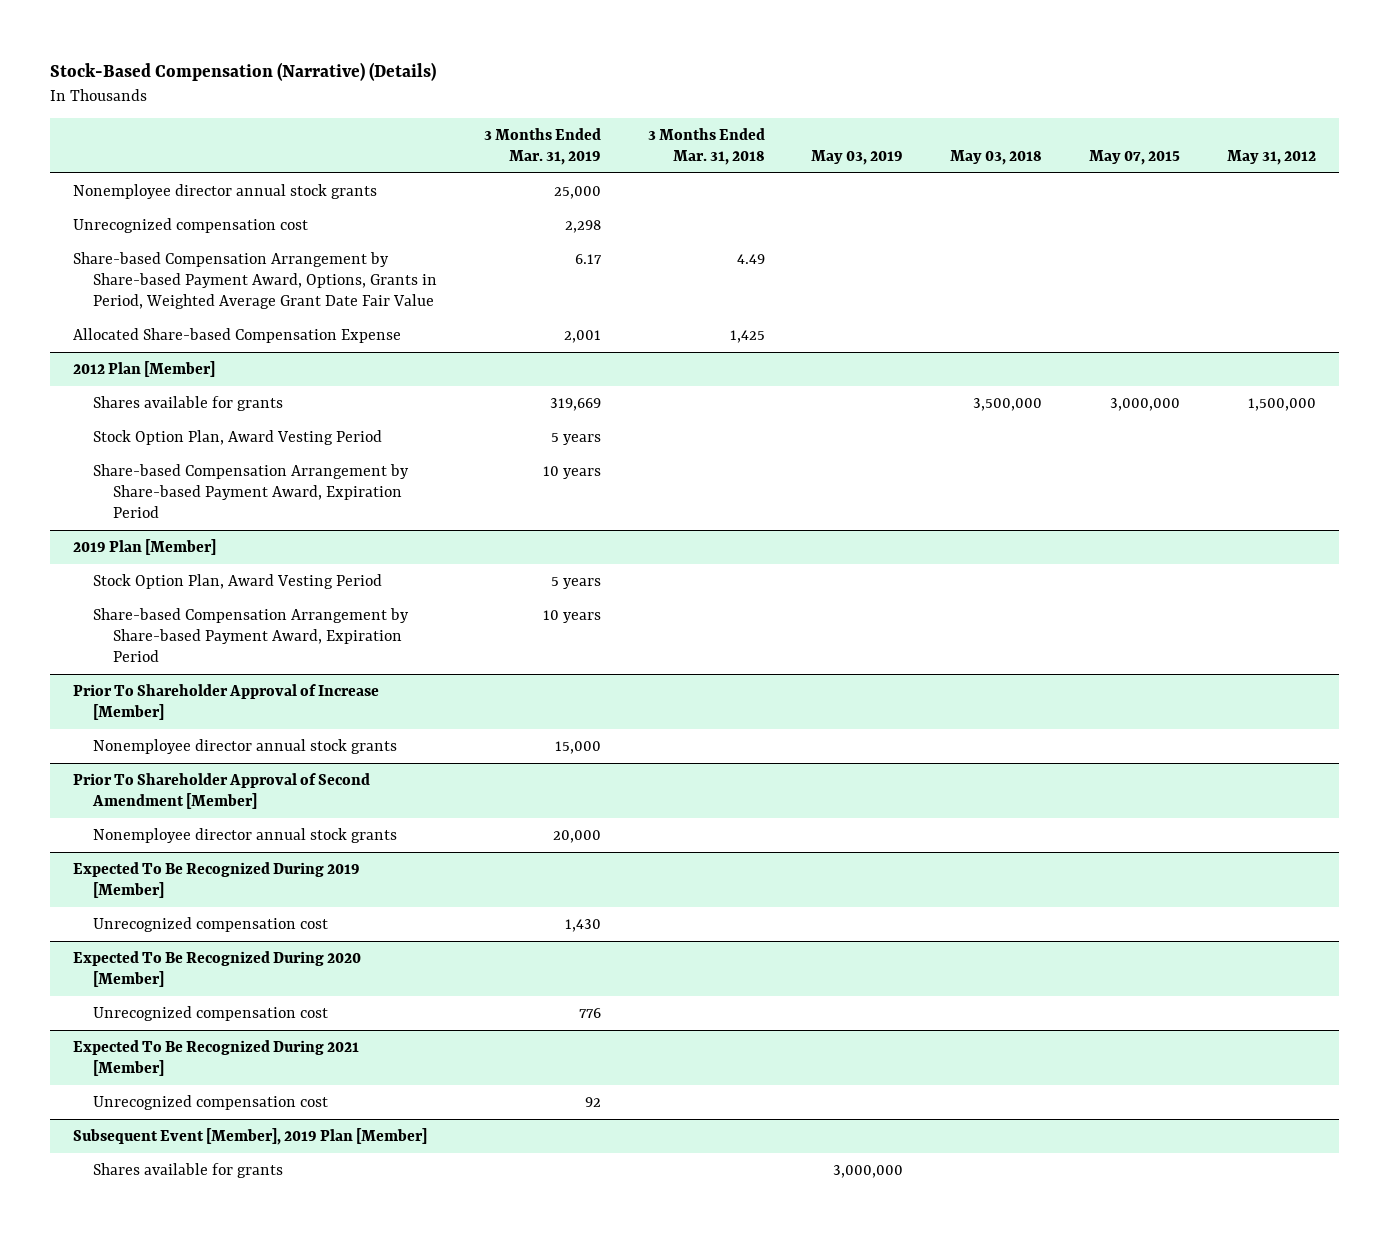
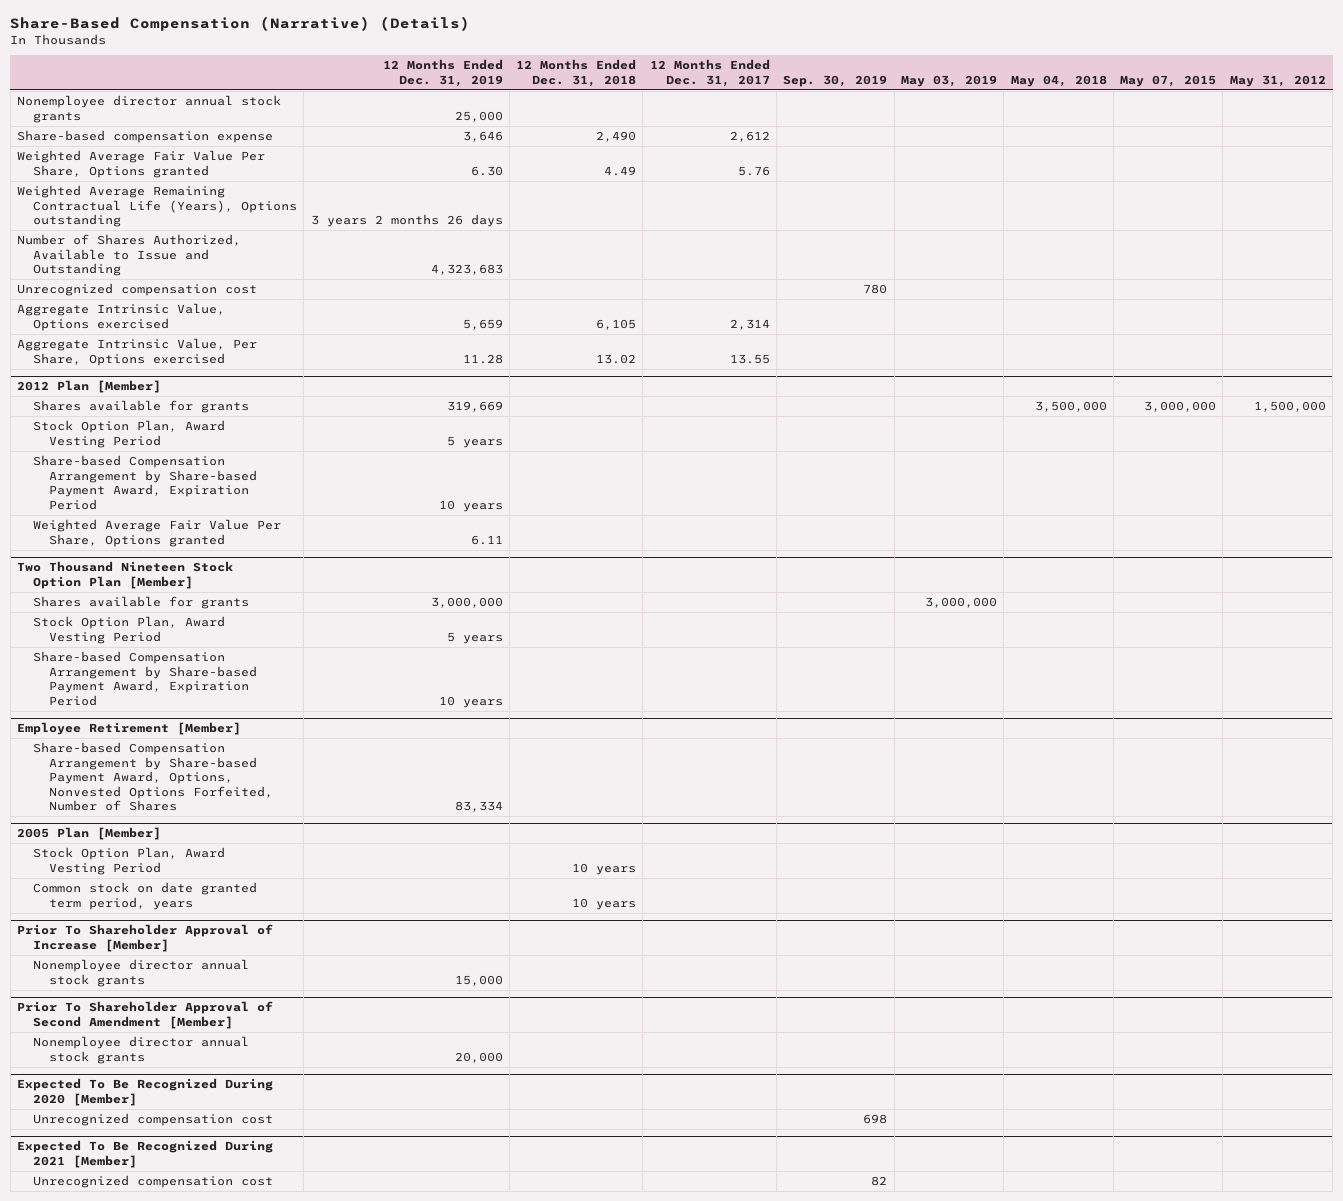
[50,62,437,82] Stock-Based Compensation (Narrative) (Details) -> [10,16,471,32] Share-Based Compensation (Narrative) (Details)
[483,127,601,166] 3 Months Ended Mar. 31, 2019 -> none
[647,127,765,166] 3 Months Ended Mar. 31, 2018 -> none
[950,150,1043,166] May 03, 2018 -> none
none -> [382,59,503,87] 12 Months Ended Dec. 31, 2019
none -> [516,59,637,87] 12 Months Ended Dec. 31, 2018
none -> [649,59,770,87] 12 Months Ended Dec. 31, 2017
none -> [783,74,888,87] Sep. 30, 2019
none -> [1010,74,1107,87] May 04, 2018
none -> [17,130,274,144] Share-based compensation expense
none -> [17,150,266,178] Weighted Average Fair Value Per Share, Options granted
none -> [17,185,297,228] Weighted Average Remaining Contractual Life (Years), Options outstanding
none -> [17,234,242,277] Number of Shares Authorized, Available to Issue and Outstanding
[73,251,438,310] Share-based Compensation Arrangement by Share-based Payment Award, Options, Grants in Period, Weighted Average Grant Date Fair Value -> none
[73,327,402,343] Allocated Share-based Compensation Expense -> none
none -> [17,303,226,331] Aggregate Intrinsic Value, Options exercised
none -> [17,338,258,366] Aggregate Intrinsic Value, Per Share, Options exercised
none -> [32,519,281,547] Weighted Average Fair Value Per Share, Options granted
[73,538,217,555] 2019 Plan [Member] -> [17,561,234,589] Two Thousand Nineteen Stock Option Plan [Member]
none -> [32,596,249,610] Shares available for grants
none -> [17,722,242,736] Employee Retirement [Member]
none -> [32,742,273,812] Share-based Compensation Arrangement by Share-based Payment Award, Options, Nonvested Options Forfeited, Number of Shares
none -> [17,827,162,841] 2005 Plan [Member]
none -> [32,847,225,875] Stock Option Plan, Award Vesting Period
none -> [32,882,257,910] Common stock on date granted term period, years
[73,861,361,899] Expected To Be Recognized During 2019 [Member] -> none
[93,916,329,932] Unrecognized compensation cost -> none
[73,1127,428,1145] Subsequent Event [Member], 2019 Plan [Member] -> none
[93,1162,284,1178] Shares available for grants -> none

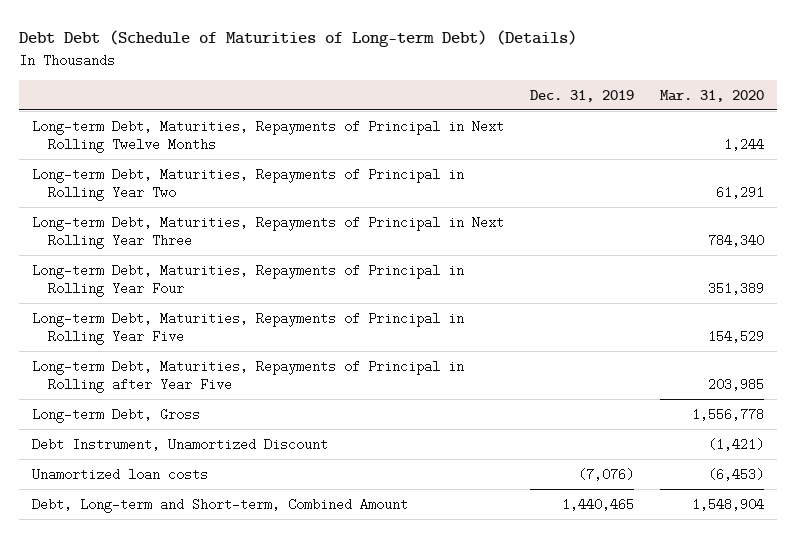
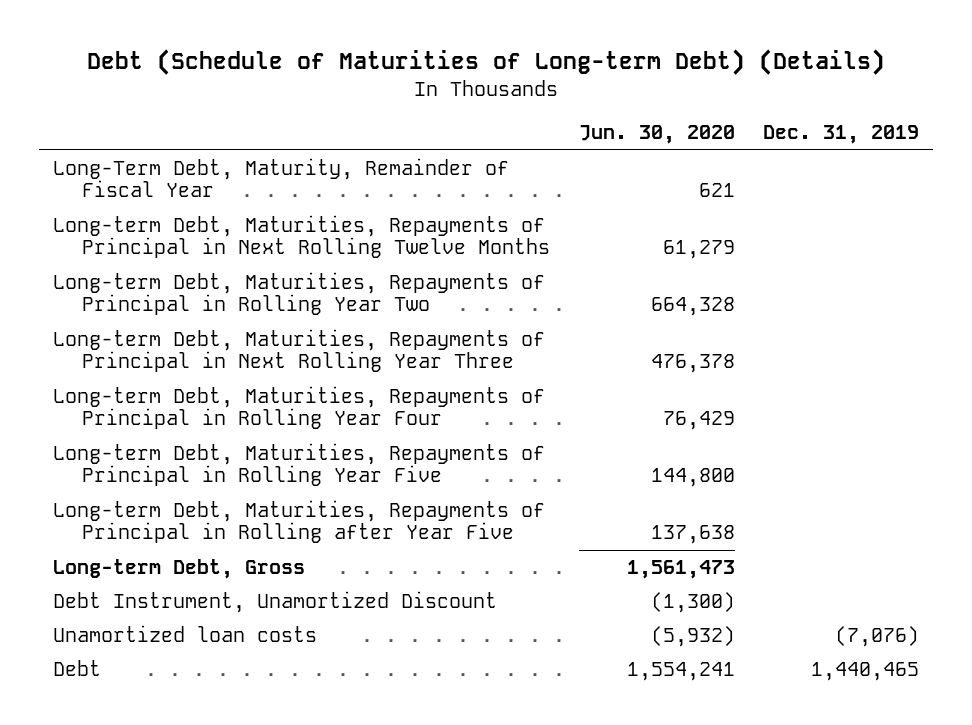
[18,30,577,48] Debt Debt (Schedule of Maturities of Long-term Debt) (Details) -> [86,49,885,76] Debt (Schedule of Maturities of Long-term Debt) (Details)
[659,89,764,102] Mar. 31, 2020 -> none
none -> [578,125,735,145] Jun. 30, 2020
none -> [53,157,510,198] Long-Term Debt, Maturity, Remainder of Fiscal Year
[31,497,408,513] Debt, Long-term and Short-term, Combined Amount -> [53,659,102,676] Debt

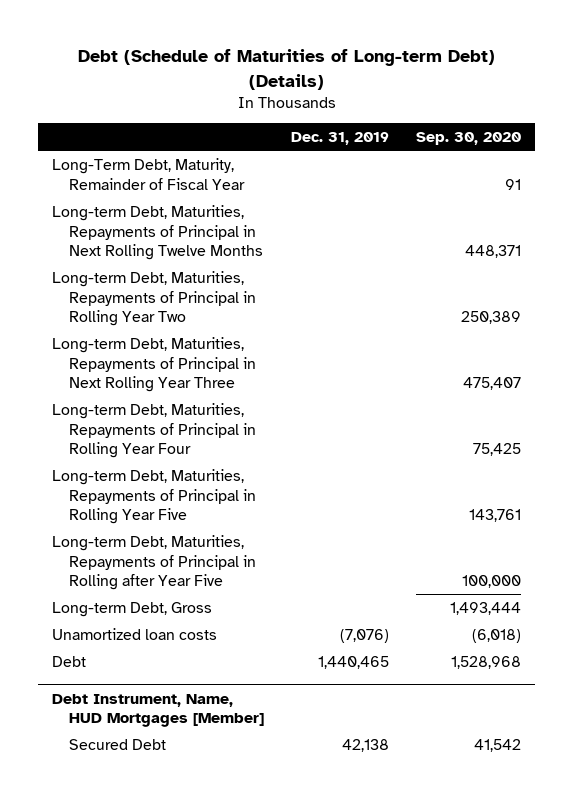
[578,125,735,145] Jun. 30, 2020 -> none
none -> [416,132,522,146] Sep. 30, 2020
[53,590,498,613] Debt Instrument, Unamortized Discount -> none
none -> [51,693,265,728] Debt Instrument, Name, HUD Mortgages [Member]
none -> [69,738,167,750] Secured Debt

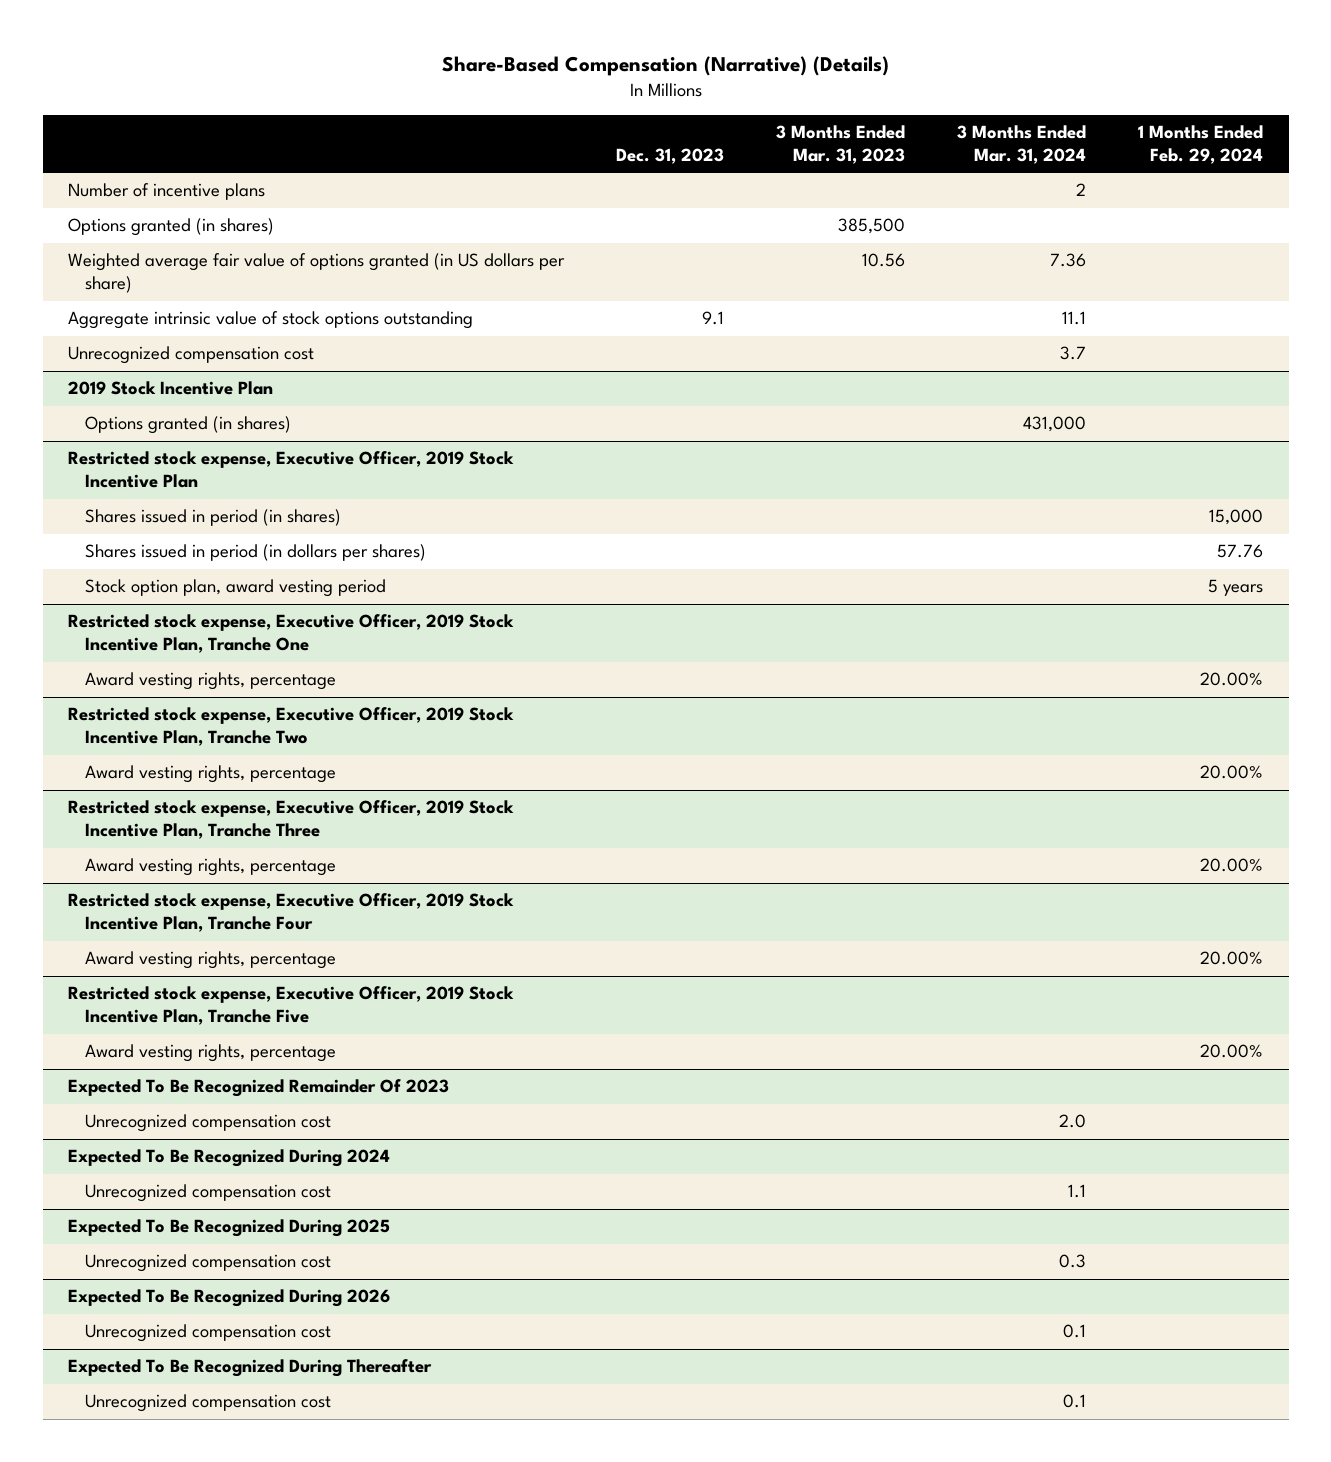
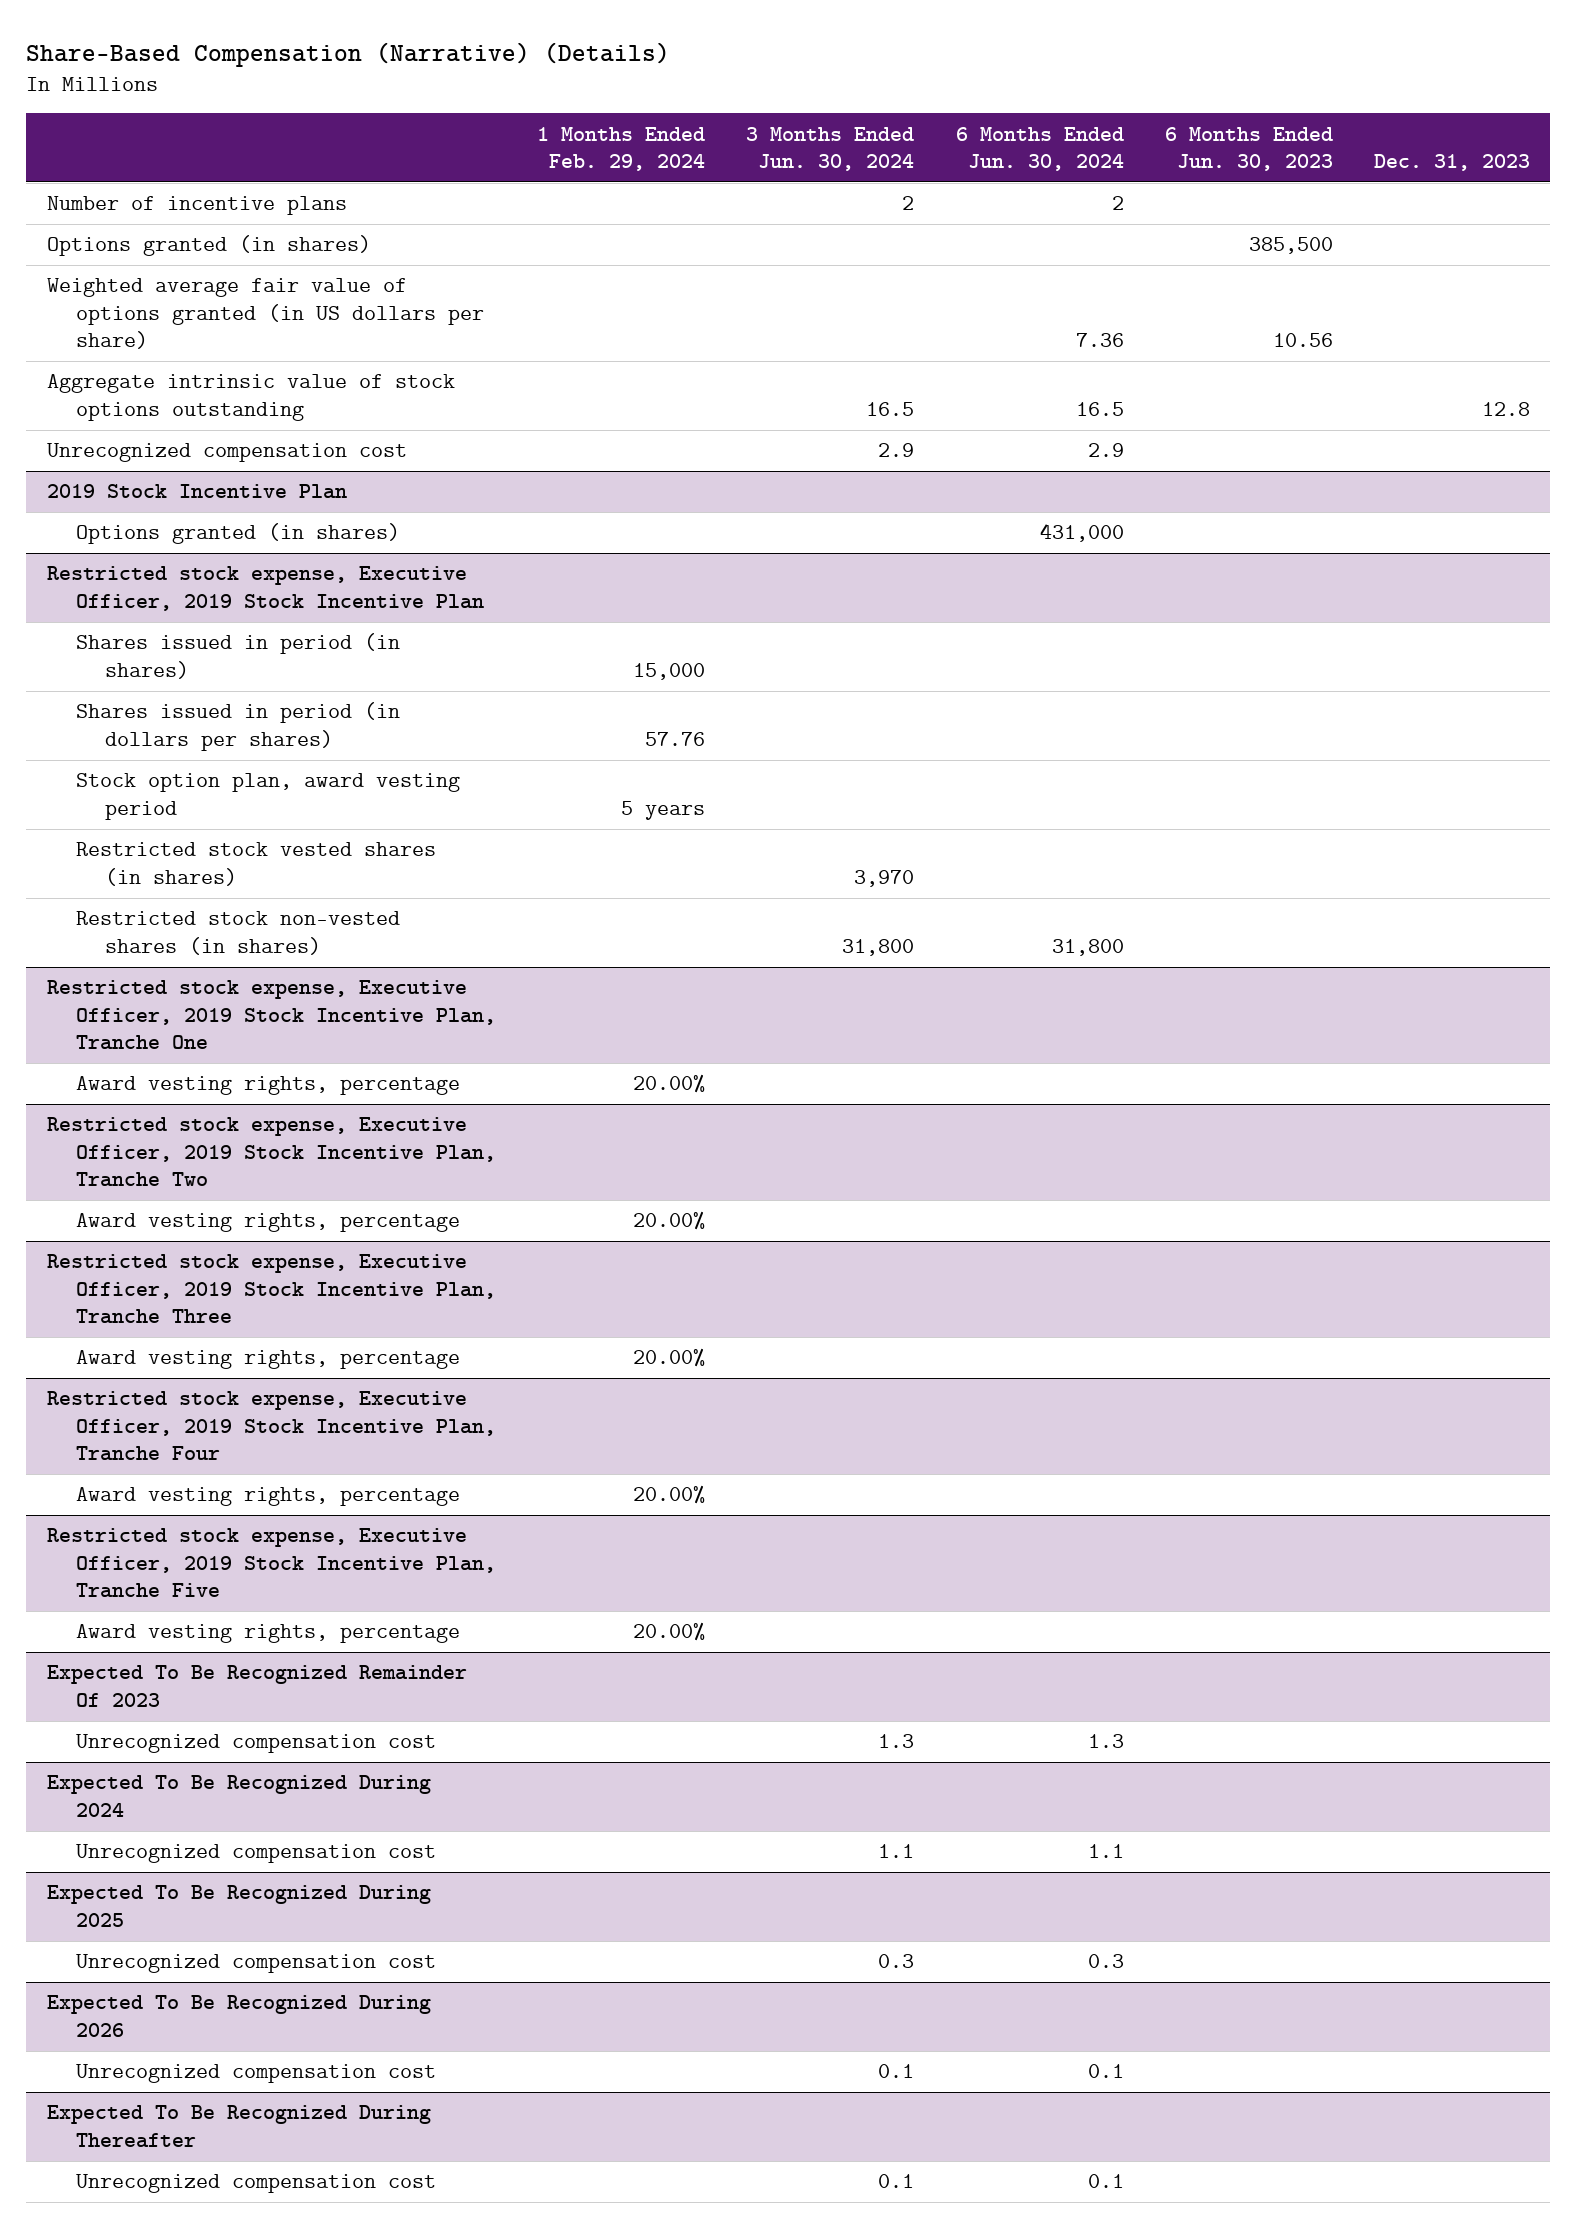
[776,124,906,164] 3 Months Ended Mar. 31, 2023 -> none
[956,124,1086,164] 3 Months Ended Mar. 31, 2024 -> none
none -> [746,126,915,171] 3 Months Ended Jun. 30, 2024
none -> [955,126,1124,171] 6 Months Ended Jun. 30, 2024
none -> [1164,126,1333,171] 6 Months Ended Jun. 30, 2023
[702,311,725,326] 9.1 -> [1481,401,1530,416] 12.8
none -> [76,842,437,886] Restricted stock vested shares (in shares)
none -> [76,911,401,955] Restricted stock non-vested shares (in shares)

